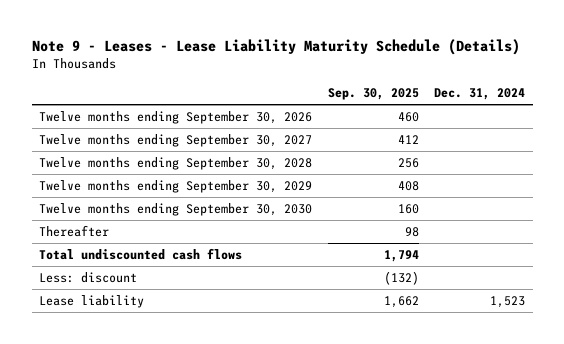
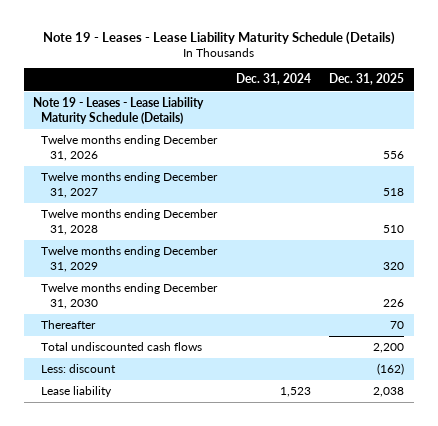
[31,39,520,56] Note 9 - Leases - Lease Liability Maturity Schedule (Details) -> [42,30,395,45] Note 19 - Leases - Lease Liability Maturity Schedule (Details)
[327,87,419,100] Sep. 30, 2025 -> none
none -> [329,73,405,86] Dec. 31, 2025
none -> [33,97,205,124] Note 19 - Leases - Lease Liability Maturity Schedule (Details)
[39,111,313,125] Twelve months ending September 30, 2026 -> [41,135,219,161] Twelve months ending December 31, 2026
[39,134,313,148] Twelve months ending September 30, 2027 -> [41,172,219,198] Twelve months ending December 31, 2027
[39,157,313,171] Twelve months ending September 30, 2028 -> [41,209,219,235] Twelve months ending December 31, 2028
[39,180,313,194] Twelve months ending September 30, 2029 -> [41,246,219,272] Twelve months ending December 31, 2029
[39,203,313,217] Twelve months ending September 30, 2030 -> [41,283,219,309] Twelve months ending December 31, 2030

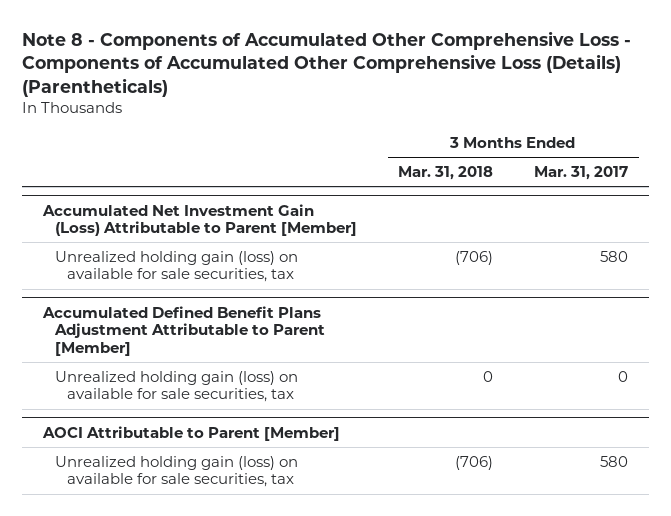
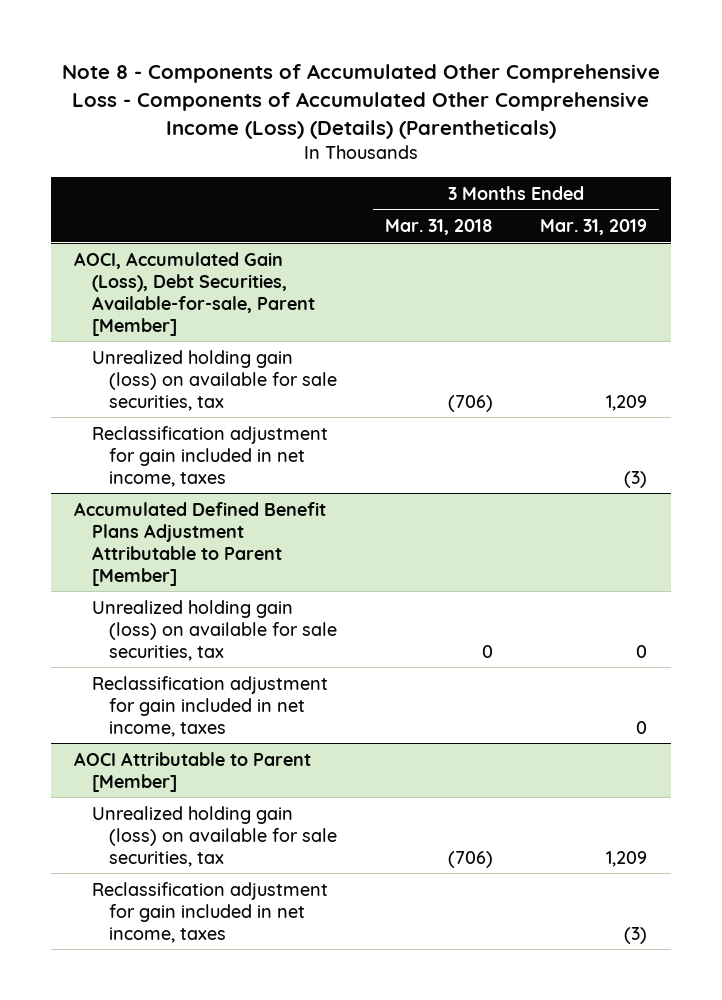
[22,30,632,97] Note 8 - Components of Accumulated Other Comprehensive Loss - Components of Accumulated Other Comprehensive Loss (Details) (Parentheticals) -> [61,63,660,139] Note 8 - Components of Accumulated Other Comprehensive Loss - Components of Accumulated Other Comprehensive Income (Loss) (Details) (Parentheticals)
[534,166,629,181] Mar. 31, 2017 -> none
none -> [540,218,648,235] Mar. 31, 2019
[41,203,358,237] Accumulated Net Investment Gain (Loss) Attributable to Parent [Member] -> [74,251,315,336] AOCI, Accumulated Gain (Loss), Debt Securities, Available-for-sale, Parent [Member]
none -> [91,425,328,487] Reclassification adjustment for gain included in net income, taxes
none -> [91,675,328,737] Reclassification adjustment for gain included in net income, taxes
none -> [91,881,328,943] Reclassification adjustment for gain included in net income, taxes

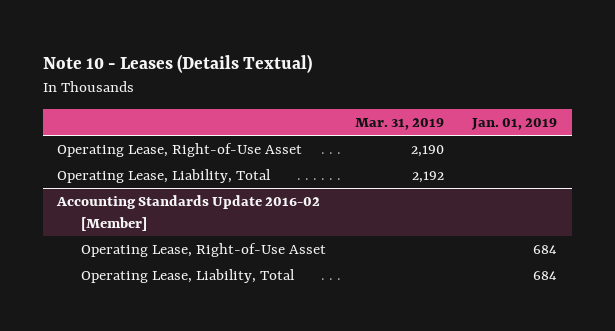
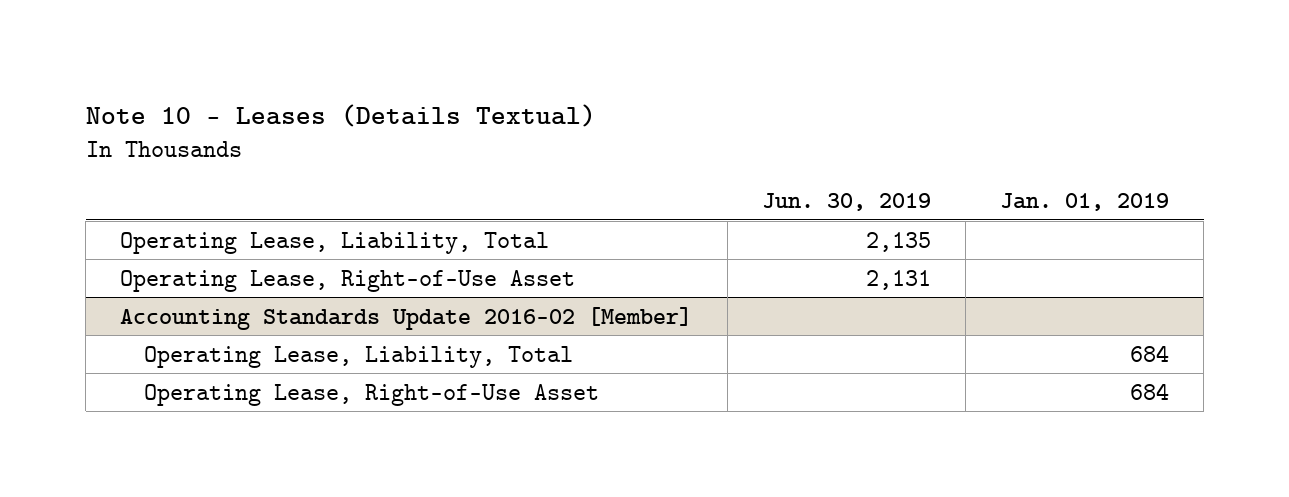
[354,118,444,131] Mar. 31, 2019 -> none
none -> [761,192,931,211] Jun. 30, 2019
[57,142,303,157] Operating Lease, Right-of-Use Asset -> [120,269,576,292] Operating Lease, Right-of-Use Asset
[81,242,327,257] Operating Lease, Right-of-Use Asset -> [144,383,600,406] Operating Lease, Right-of-Use Asset

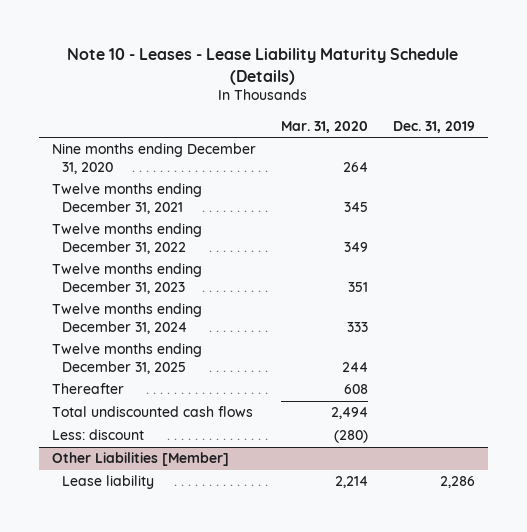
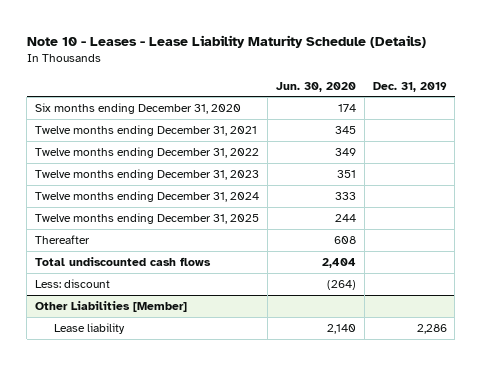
[280,120,368,133] Mar. 31, 2020 -> none
none -> [275,81,356,92] Jun. 30, 2020
[51,143,256,174] Nine months ending December 31, 2020 -> [35,103,242,115] Six months ending December 31, 2020

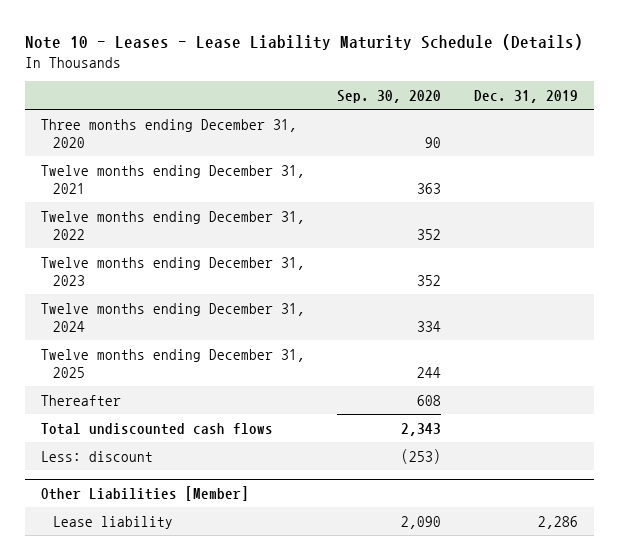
[275,81,356,92] Jun. 30, 2020 -> none
none -> [337,89,442,103] Sep. 30, 2020
[35,103,242,115] Six months ending December 31, 2020 -> [41,118,298,149] Three months ending December 31, 2020

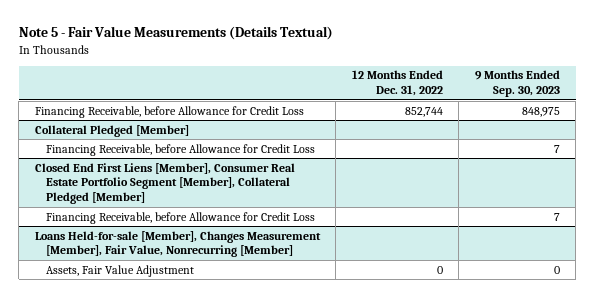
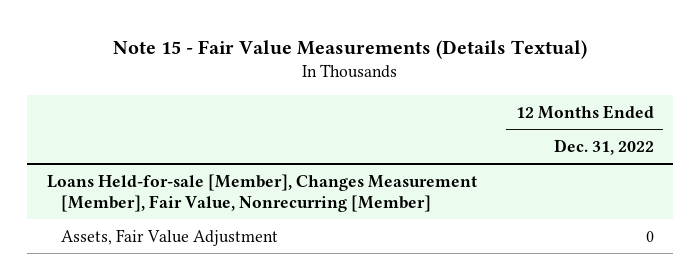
[18,26,333,41] Note 5 - Fair Value Measurements (Details Textual) -> [113,39,588,59] Note 15 - Fair Value Measurements (Details Textual)
[474,70,560,98] 9 Months Ended Sep. 30, 2023 -> none
[34,105,304,118] Financing Receivable, before Allowance for Credit Loss -> none
[34,124,189,137] Collateral Pledged [Member] -> none
[45,143,315,156] Financing Receivable, before Allowance for Credit Loss -> none
[34,162,295,205] Closed End First Liens [Member], Consumer Real Estate Portfolio Segment [Member], Collateral Pledged [Member] -> none
[45,211,315,224] Financing Receivable, before Allowance for Credit Loss -> none

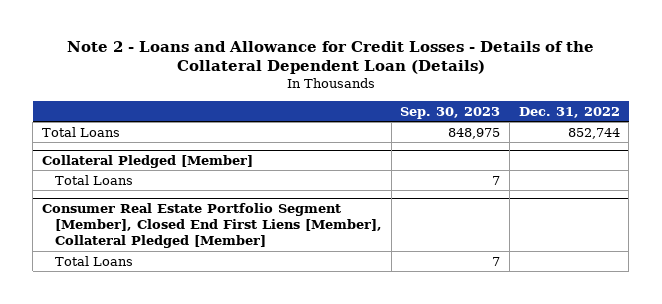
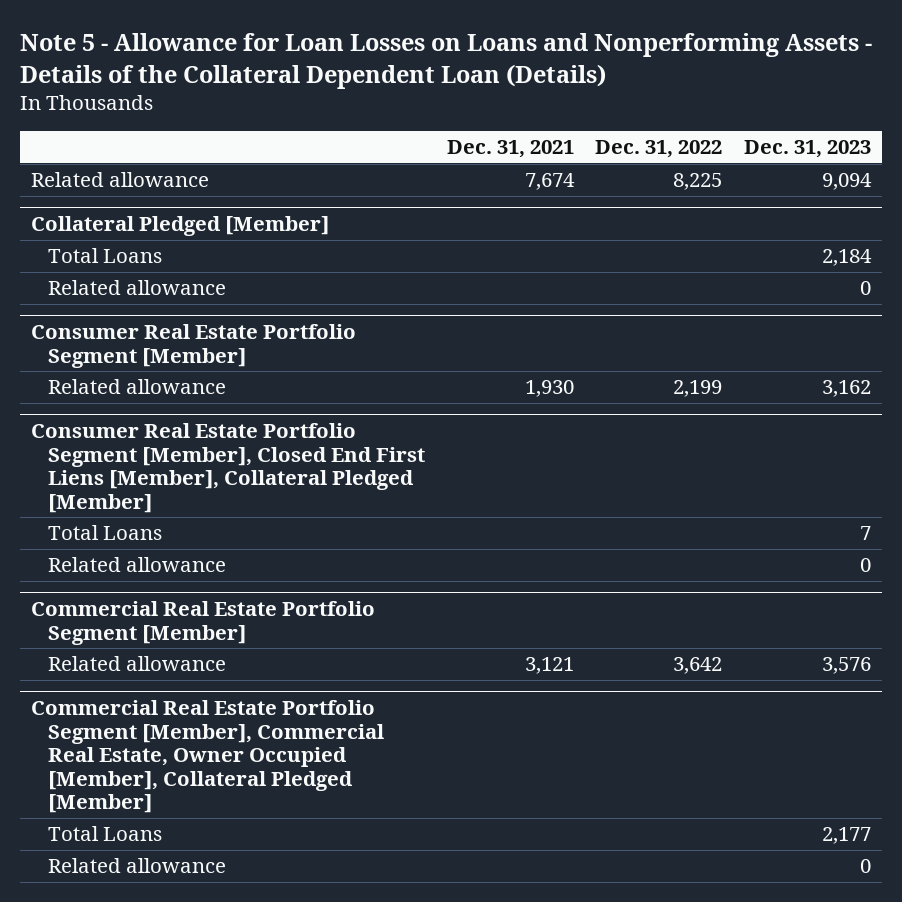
[66,40,594,75] Note 2 - Loans and Allowance for Credit Losses - Details of the Collateral Dependent Loan (Details) -> [19,33,872,89] Note 5 - Allowance for Loan Losses on Loans and Nonperforming Assets - Details of the Collateral Dependent Loan (Details)
[400,106,501,119] Sep. 30, 2023 -> none
none -> [446,140,574,159] Dec. 31, 2021
none -> [744,140,872,159] Dec. 31, 2023
[41,126,120,137] Total Loans -> none
none -> [30,172,209,188] Related allowance
none -> [47,280,226,296] Related allowance
none -> [30,324,356,368] Consumer Real Estate Portfolio Segment [Member]
none -> [47,379,226,395] Related allowance
none -> [47,557,226,573] Related allowance
none -> [30,601,375,645] Commercial Real Estate Portfolio Segment [Member]
none -> [47,656,226,672] Related allowance
none -> [30,700,384,814] Commercial Real Estate Portfolio Segment [Member], Commercial Real Estate, Owner Occupied [Member], Collateral Pledged [Member]
none -> [47,826,162,842] Total Loans
none -> [47,858,226,874] Related allowance

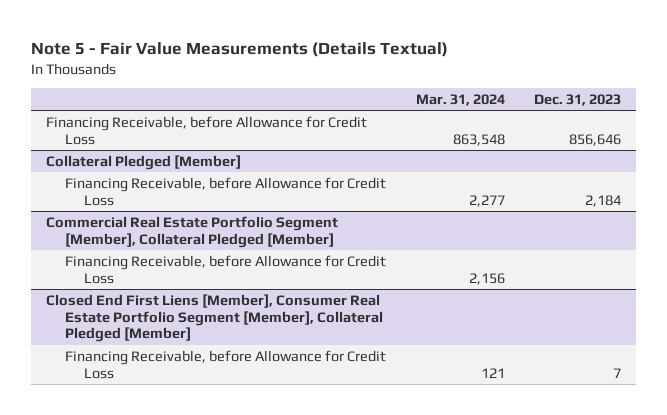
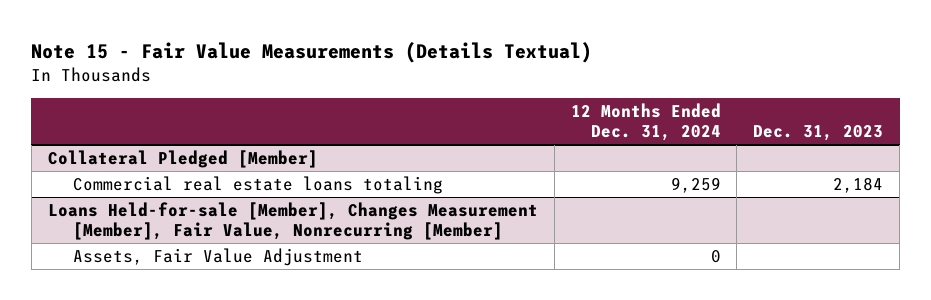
[31,42,449,58] Note 5 - Fair Value Measurements (Details Textual) -> [31,41,593,63] Note 15 - Fair Value Measurements (Details Textual)
[415,94,505,107] Mar. 31, 2024 -> none
none -> [570,102,721,142] 12 Months Ended Dec. 31, 2024
[46,115,368,145] Financing Receivable, before Allowance for Credit Loss -> none
[46,215,339,248] Commercial Real Estate Portfolio Segment [Member], Collateral Pledged [Member] -> none
[65,254,387,284] Financing Receivable, before Allowance for Credit Loss -> none
[46,293,384,343] Closed End First Liens [Member], Consumer Real Estate Portfolio Segment [Member], Collateral Pledged [Member] -> none
[65,349,387,379] Financing Receivable, before Allowance for Credit Loss -> none
[65,176,387,206] Financing Receivable, before Allowance for Credit Loss -> [72,176,443,195] Commercial real estate loans totaling
none -> [47,202,538,241] Loans Held-for-sale [Member], Changes Measurement [Member], Fair Value, Nonrecurring [Member]
none -> [72,248,363,267] Assets, Fair Value Adjustment

